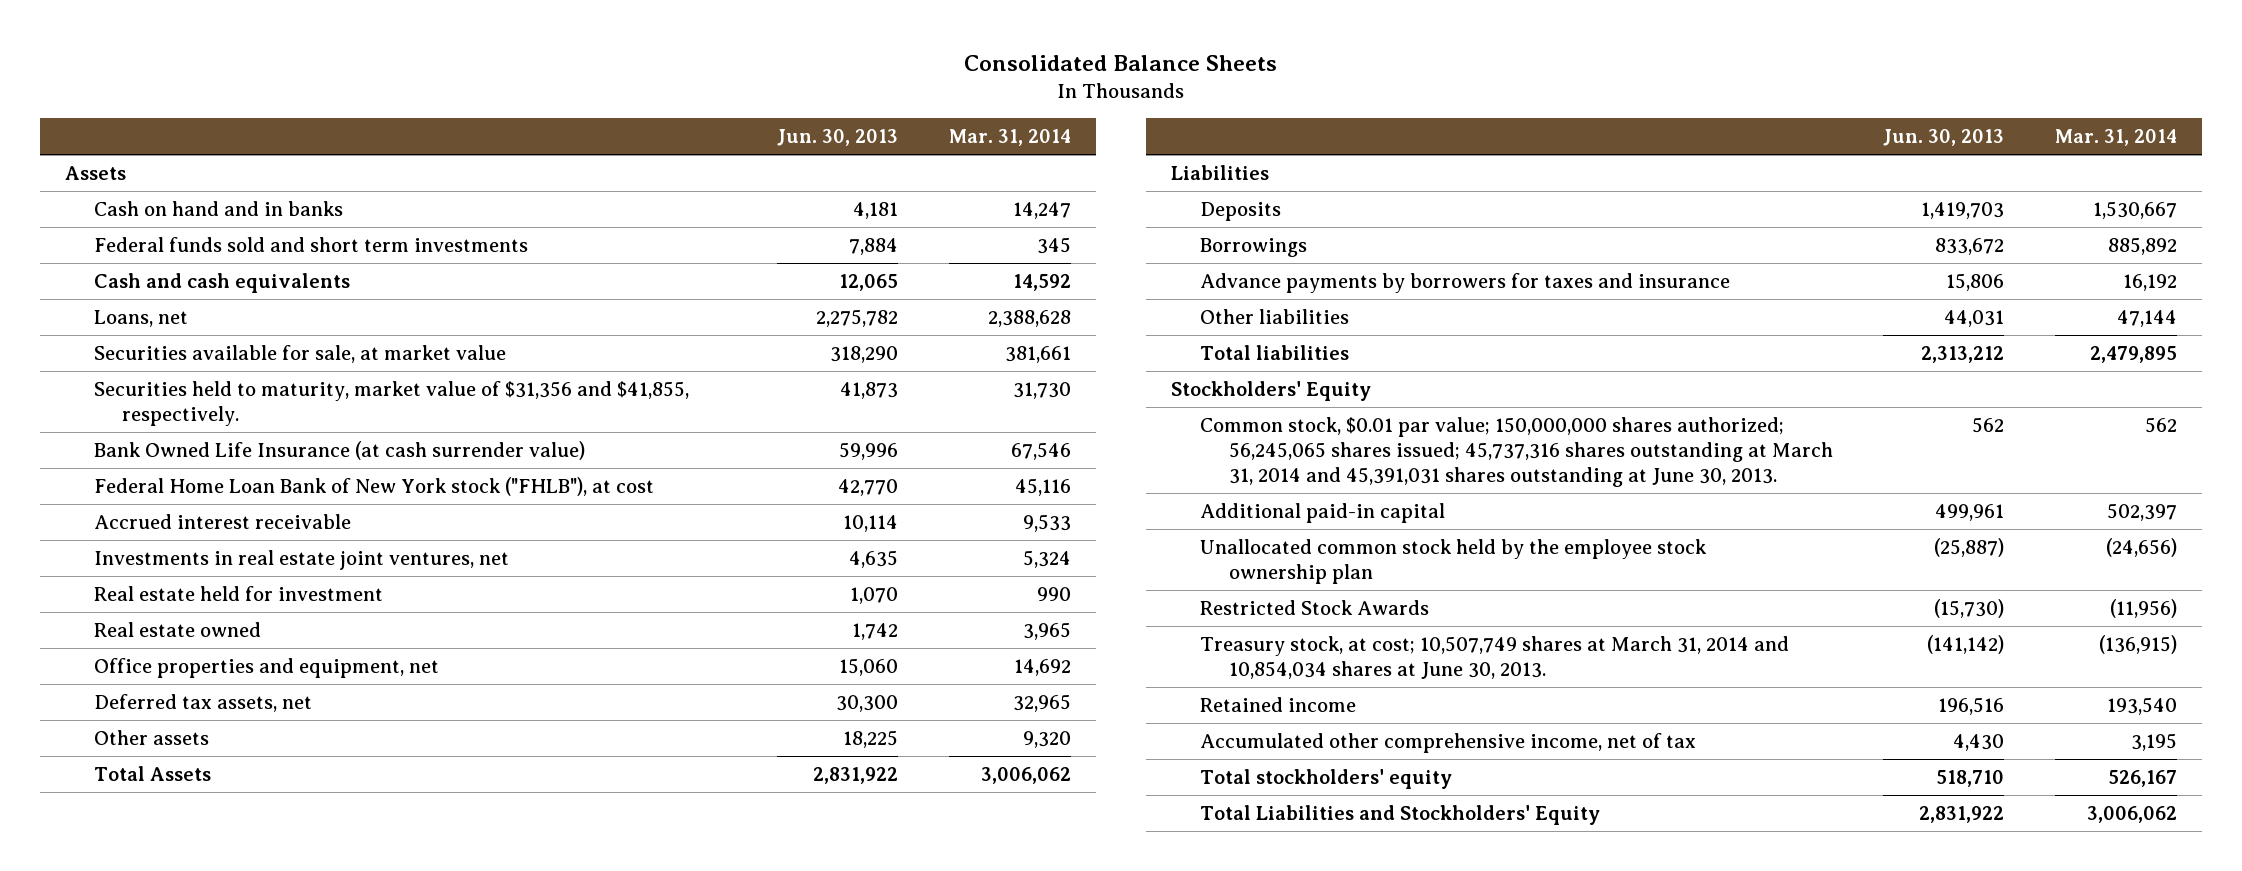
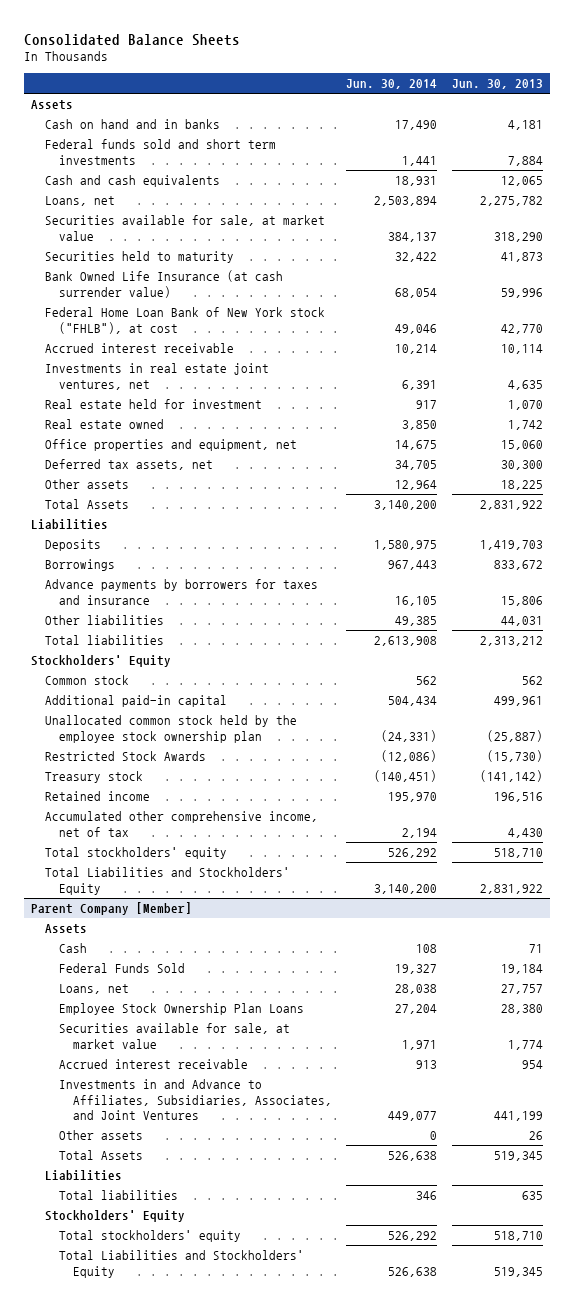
[948,129,1071,147] Mar. 31, 2014 -> none
none -> [346,79,438,90] Jun. 30, 2014
[93,380,689,426] Securities held to maturity, market value of $31,356 and $41,855, respectively. -> [45,251,235,264] Securities held to maturity
[1200,416,1833,487] Common stock, $0.01 par value; 150,000,000 shares authorized; 56,245,065 shares issued; 45,737,316 shares outstanding at March 31, 2014 and 45,391,031 shares outstanding at June 30, 2013. -> [45,675,130,686] Common stock
[1200,635,1790,679] Treasury stock, at cost; 10,507,749 shares at March 31, 2014 and 10,854,034 shares at June 30, 2013. -> [45,771,144,784] Treasury stock
none -> [31,902,193,916] Parent Company [Member]
none -> [45,924,88,935] Assets
none -> [59,943,88,954] Cash
none -> [59,963,186,974] Federal Funds Sold
none -> [59,984,130,995] Loans, net
none -> [59,1003,305,1016] Employee Stock Ownership Plan Loans
none -> [59,1023,291,1049] Securities available for sale, at market value
none -> [59,1059,249,1070] Accrued interest receivable
none -> [59,1079,333,1120] Investments in and Advance to Affiliates, Subsidiaries, Associates, and Joint Ventures
none -> [59,1130,144,1141] Other assets
none -> [59,1150,144,1161] Total Assets
none -> [45,1170,123,1182] Liabilities
none -> [59,1190,179,1201] Total liabilities
none -> [45,1210,186,1223] Stockholders' Equity
none -> [59,1230,242,1243] Total stockholders' equity
none -> [59,1250,305,1278] Total Liabilities and Stockholders' Equity

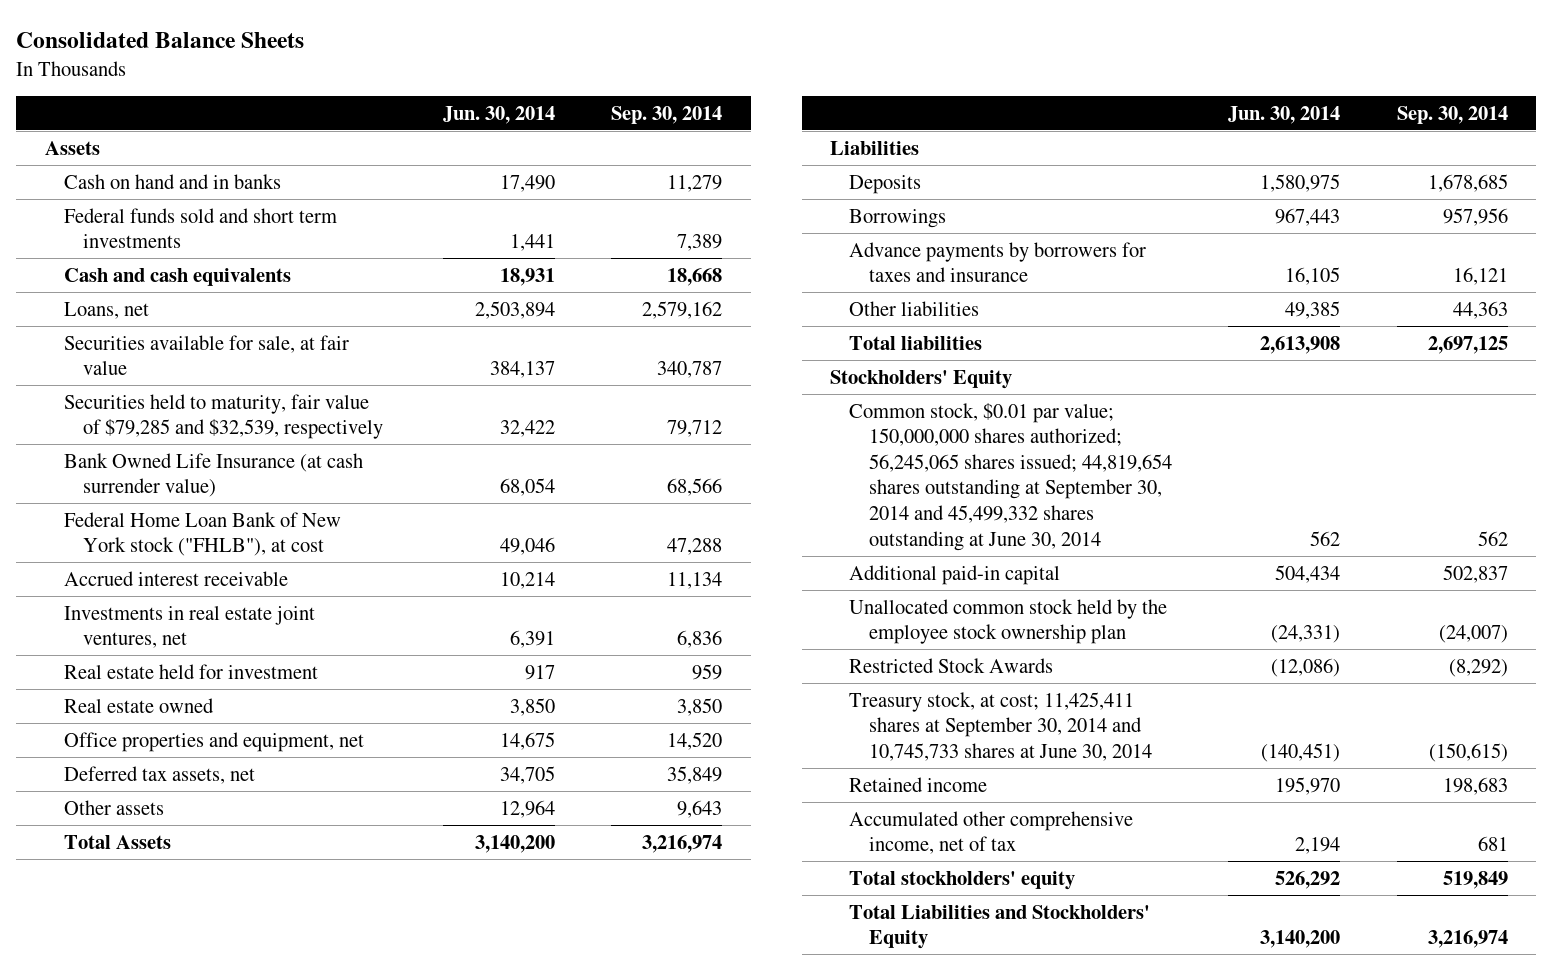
[451,79,543,90] Jun. 30, 2013 -> none
none -> [611,105,723,124] Sep. 30, 2014
[45,215,326,241] Securities available for sale, at market value -> [64,334,350,376] Securities available for sale, at fair value
[45,251,235,264] Securities held to maturity -> [64,393,384,440] Securities held to maturity, fair value of $79,285 and $32,539, respectively
[45,675,130,686] Common stock -> [849,402,1172,551] Common stock, $0.01 par value; 150,000,000 shares authorized; 56,245,065 shares issued; 44,819,654 shares outstanding at September 30, 2014 and 45,499,332 shares outstanding at June 30, 2014
[45,771,144,784] Treasury stock -> [849,691,1152,761] Treasury stock, at cost; 11,425,411 shares at September 30, 2014 and 10,745,733 shares at June 30, 2014
[31,902,193,916] Parent Company [Member] -> none
[45,924,88,935] Assets -> none
[59,943,88,954] Cash -> none
[59,963,186,974] Federal Funds Sold -> none
[59,984,130,995] Loans, net -> none
[59,1003,305,1016] Employee Stock Ownership Plan Loans -> none
[59,1023,291,1049] Securities available for sale, at market value -> none
[59,1059,249,1070] Accrued interest receivable -> none
[59,1079,333,1120] Investments in and Advance to Affiliates, Subsidiaries, Associates, and Joint Ventures -> none
[59,1130,144,1141] Other assets -> none
[59,1150,144,1161] Total Assets -> none
[45,1170,123,1182] Liabilities -> none
[59,1190,179,1201] Total liabilities -> none
[45,1210,186,1223] Stockholders' Equity -> none
[59,1230,242,1243] Total stockholders' equity -> none
[59,1250,305,1278] Total Liabilities and Stockholders' Equity -> none

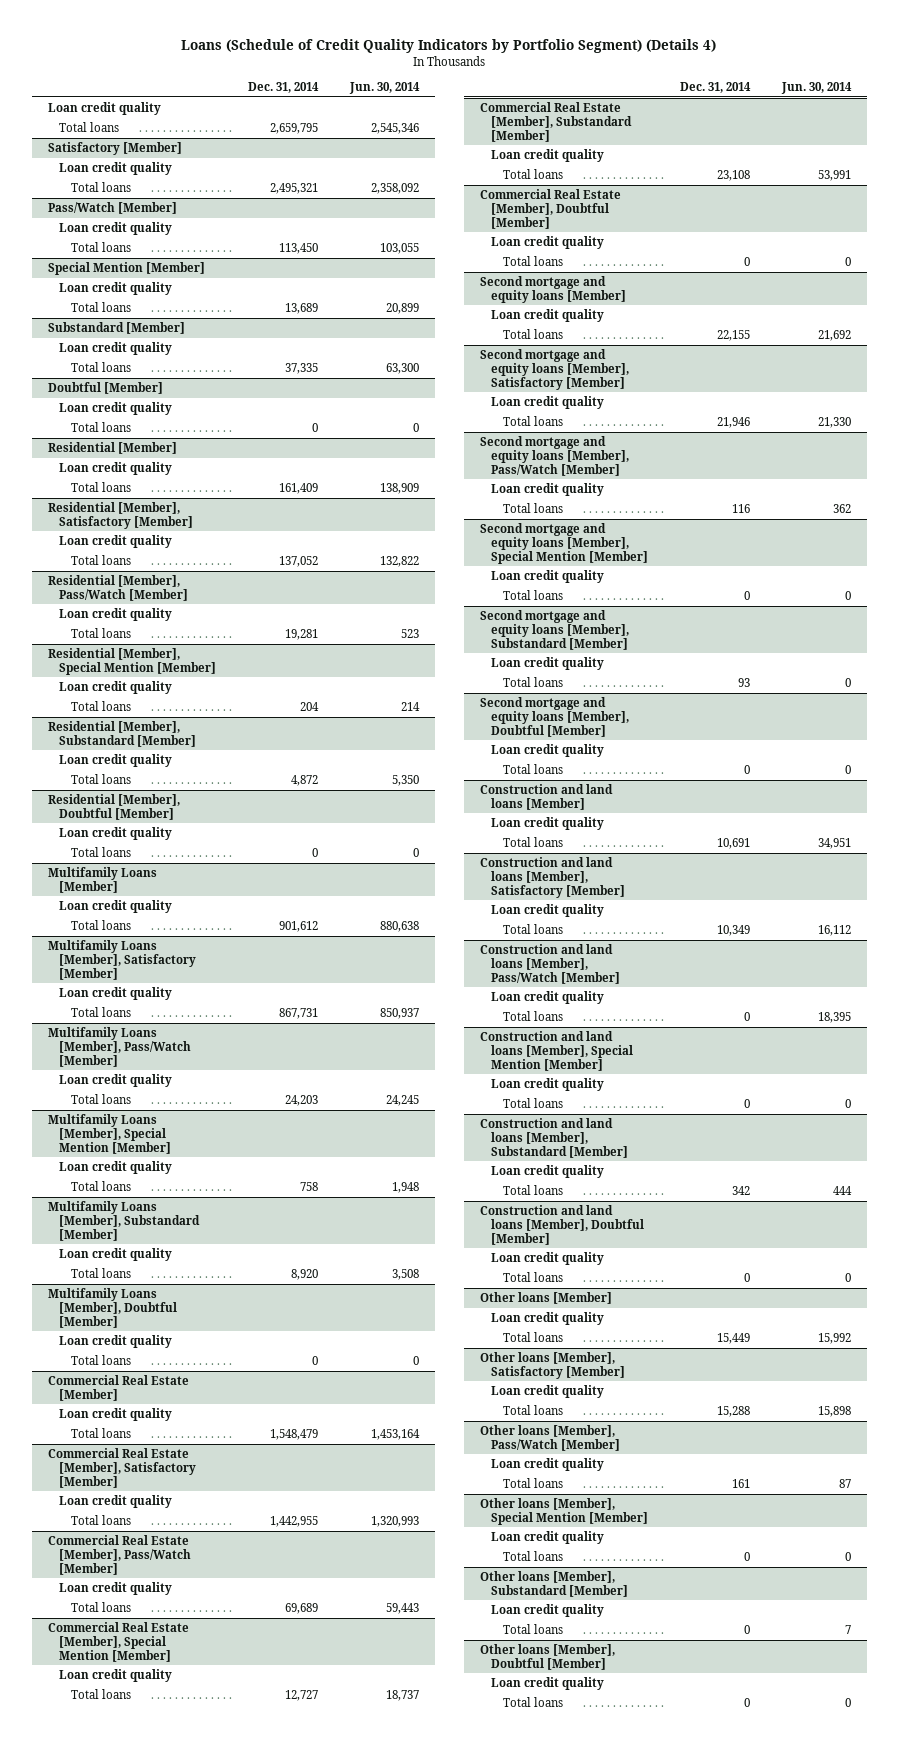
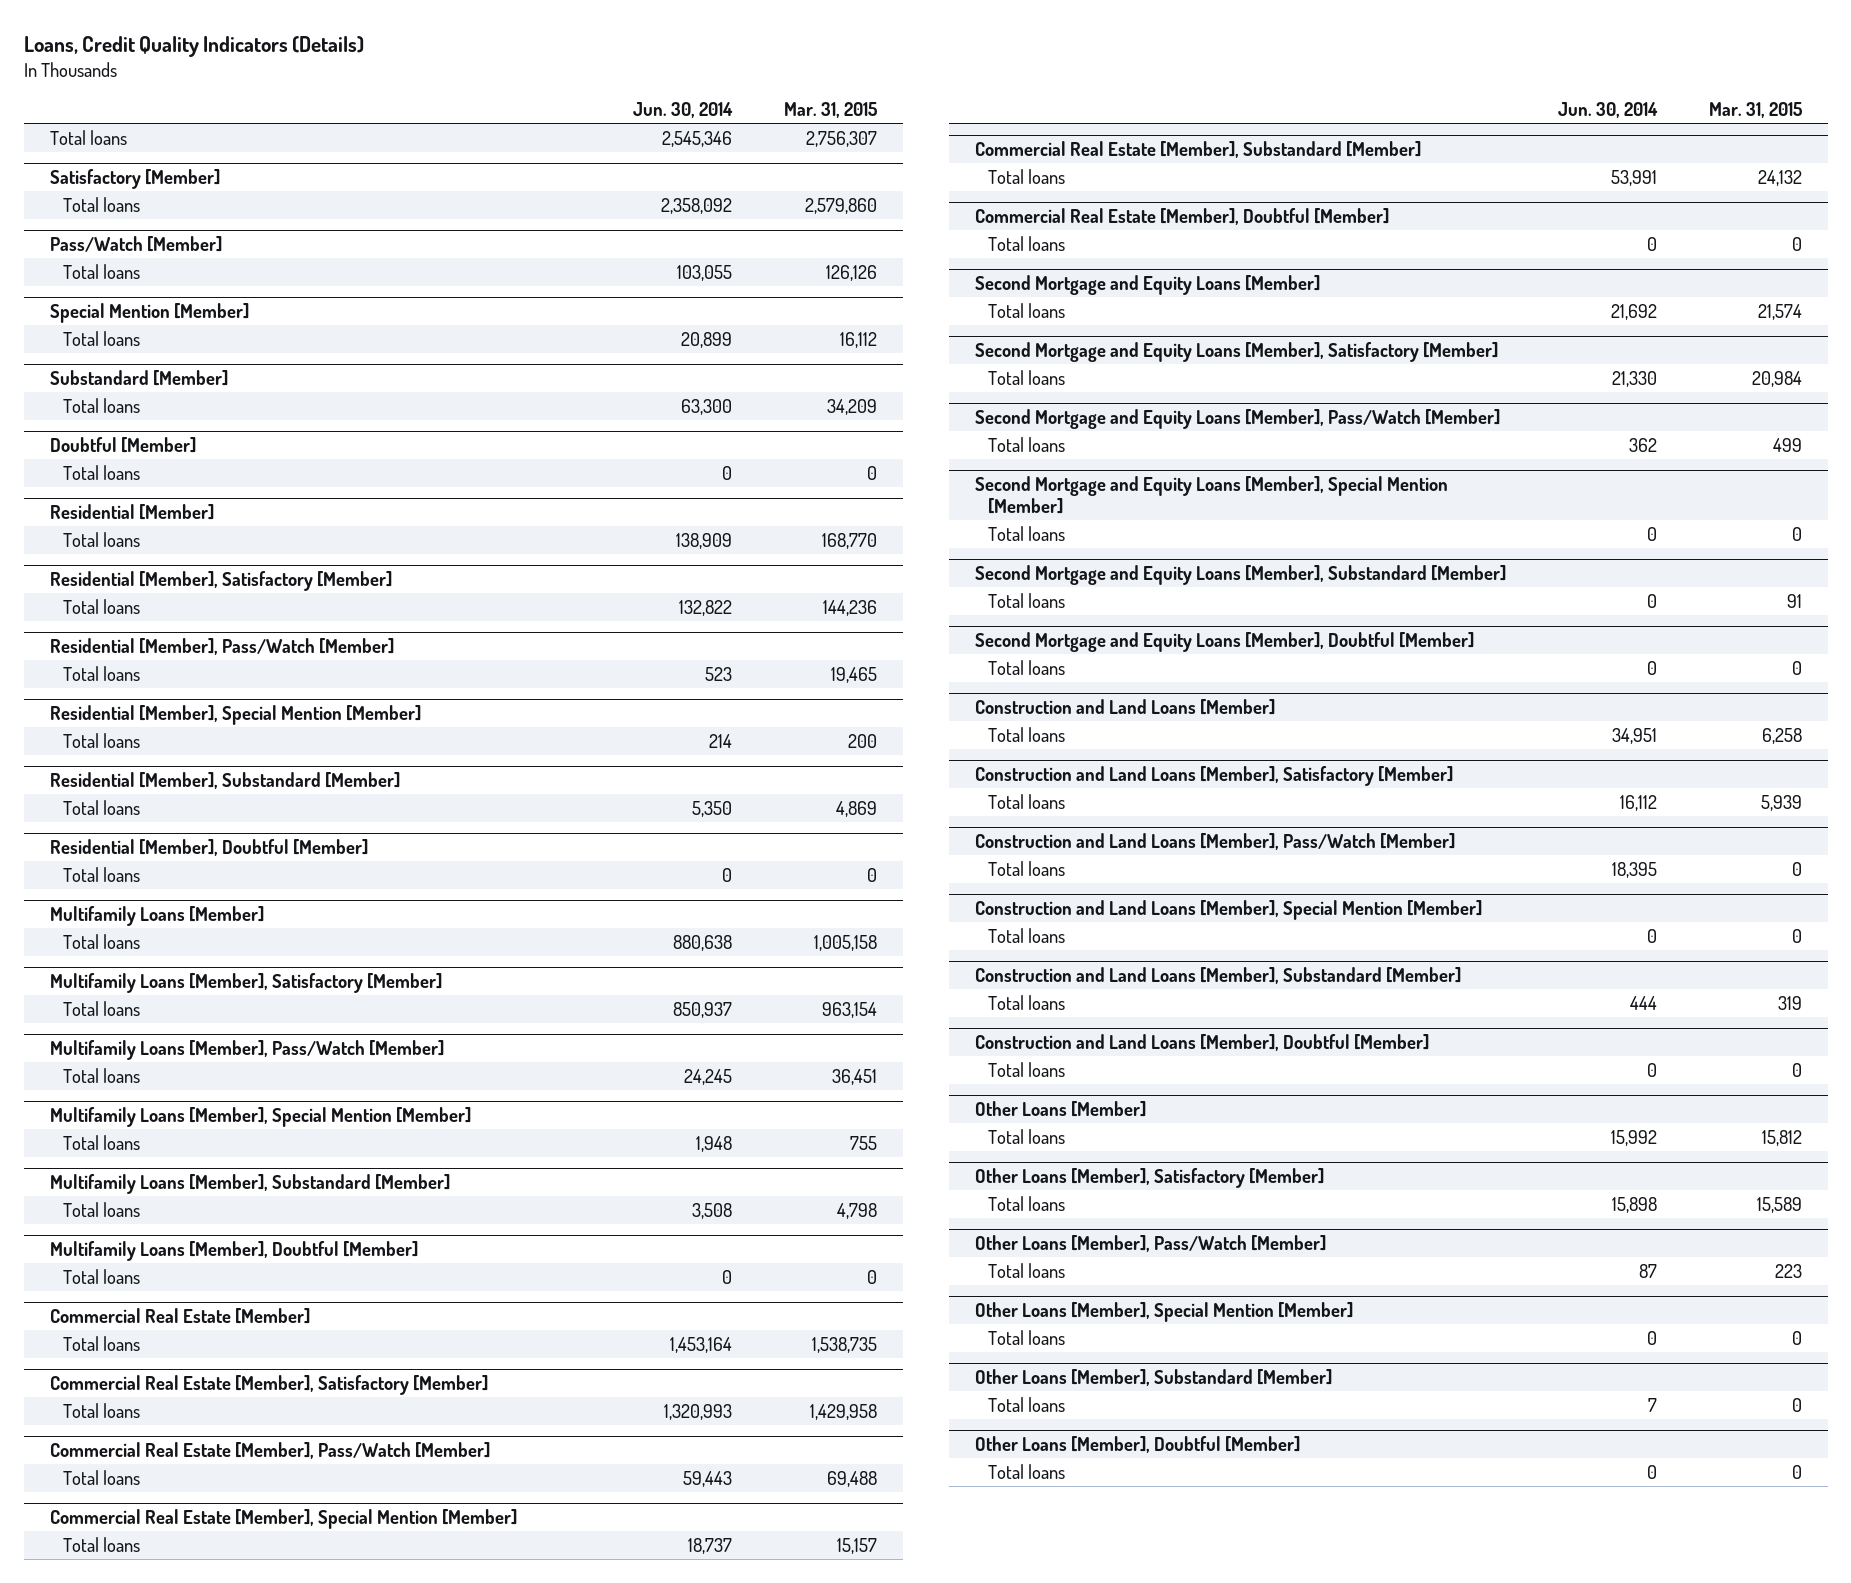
[181,38,717,53] Loans (Schedule of Credit Quality Indicators by Portfolio Segment) (Details 4) -> [23,36,364,58] Loans, Credit Quality Indicators (Details)
[248,82,320,94] Dec. 31, 2014 -> none
none -> [783,101,877,118] Mar. 31, 2015
[47,101,161,115] Loan credit quality -> none
[59,161,173,175] Loan credit quality -> none
[59,221,173,235] Loan credit quality -> none
[59,281,173,295] Loan credit quality -> none
[59,341,173,355] Loan credit quality -> none
[59,401,173,415] Loan credit quality -> none
[59,461,173,475] Loan credit quality -> none
[59,534,173,548] Loan credit quality -> none
[59,607,173,621] Loan credit quality -> none
[59,680,173,694] Loan credit quality -> none
[59,753,173,767] Loan credit quality -> none
[59,826,173,840] Loan credit quality -> none
[59,899,173,913] Loan credit quality -> none
[59,986,173,1000] Loan credit quality -> none
[59,1073,173,1087] Loan credit quality -> none
[59,1160,173,1174] Loan credit quality -> none
[59,1247,173,1261] Loan credit quality -> none
[59,1334,173,1348] Loan credit quality -> none
[59,1407,173,1421] Loan credit quality -> none
[59,1494,173,1508] Loan credit quality -> none
[59,1581,173,1595] Loan credit quality -> none
[59,1668,173,1682] Loan credit quality -> none
[491,148,605,162] Loan credit quality -> none
[491,235,605,249] Loan credit quality -> none
[491,308,605,322] Loan credit quality -> none
[479,275,627,303] Second mortgage and equity loans [Member] -> [974,274,1320,295] Second Mortgage and Equity Loans [Member]
[491,395,605,409] Loan credit quality -> none
[479,348,630,390] Second mortgage and equity loans [Member], Satisfactory [Member] -> [974,341,1498,362] Second Mortgage and Equity Loans [Member], Satisfactory [Member]
[491,482,605,496] Loan credit quality -> none
[479,435,630,476] Second mortgage and equity loans [Member], Pass/Watch [Member] -> [974,408,1500,429] Second Mortgage and Equity Loans [Member], Pass/Watch [Member]
[491,569,605,583] Loan credit quality -> none
[479,522,649,564] Second mortgage and equity loans [Member], Special Mention [Member] -> [974,475,1448,514] Second Mortgage and Equity Loans [Member], Special Mention [Member]
[491,656,605,670] Loan credit quality -> none
[479,609,630,650] Second mortgage and equity loans [Member], Substandard [Member] -> [974,564,1506,585] Second Mortgage and Equity Loans [Member], Substandard [Member]
[491,743,605,757] Loan credit quality -> none
[479,696,630,737] Second mortgage and equity loans [Member], Doubtful [Member] -> [974,631,1474,652] Second Mortgage and Equity Loans [Member], Doubtful [Member]
[491,816,605,830] Loan credit quality -> none
[479,783,613,810] Construction and land loans [Member] -> [974,698,1275,715] Construction and Land Loans [Member]
[491,903,605,917] Loan credit quality -> none
[479,856,626,898] Construction and land loans [Member], Satisfactory [Member] -> [974,765,1453,786] Construction and Land Loans [Member], Satisfactory [Member]
[491,990,605,1004] Loan credit quality -> none
[479,943,621,984] Construction and land loans [Member], Pass/Watch [Member] -> [974,832,1455,850] Construction and Land Loans [Member], Pass/Watch [Member]
[491,1077,605,1091] Loan credit quality -> none
[479,1030,634,1071] Construction and land loans [Member], Special Mention [Member] -> [974,899,1482,920] Construction and Land Loans [Member], Special Mention [Member]
[491,1164,605,1178] Loan credit quality -> none
[479,1117,629,1158] Construction and land loans [Member], Substandard [Member] -> [974,966,1461,984] Construction and Land Loans [Member], Substandard [Member]
[491,1251,605,1265] Loan credit quality -> none
[479,1204,645,1245] Construction and land loans [Member], Doubtful [Member] -> [974,1033,1429,1051] Construction and Land Loans [Member], Doubtful [Member]
[491,1311,605,1325] Loan credit quality -> none
[479,1291,612,1304] Other loans [Member] -> [974,1100,1146,1117] Other Loans [Member]
[491,1384,605,1398] Loan credit quality -> none
[479,1351,626,1379] Other loans [Member], Satisfactory [Member] -> [974,1167,1324,1188] Other Loans [Member], Satisfactory [Member]
[491,1457,605,1471] Loan credit quality -> none
[479,1424,621,1451] Other loans [Member], Pass/Watch [Member] -> [974,1234,1326,1252] Other Loans [Member], Pass/Watch [Member]
[491,1530,605,1544] Loan credit quality -> none
[479,1497,649,1525] Other loans [Member], Special Mention [Member] -> [974,1301,1353,1322] Other Loans [Member], Special Mention [Member]
[491,1603,605,1617] Loan credit quality -> none
[479,1570,629,1597] Other loans [Member], Substandard [Member] -> [974,1368,1332,1386] Other Loans [Member], Substandard [Member]
[491,1676,605,1690] Loan credit quality -> none
[479,1643,615,1670] Other loans [Member], Doubtful [Member] -> [974,1435,1300,1453] Other Loans [Member], Doubtful [Member]

